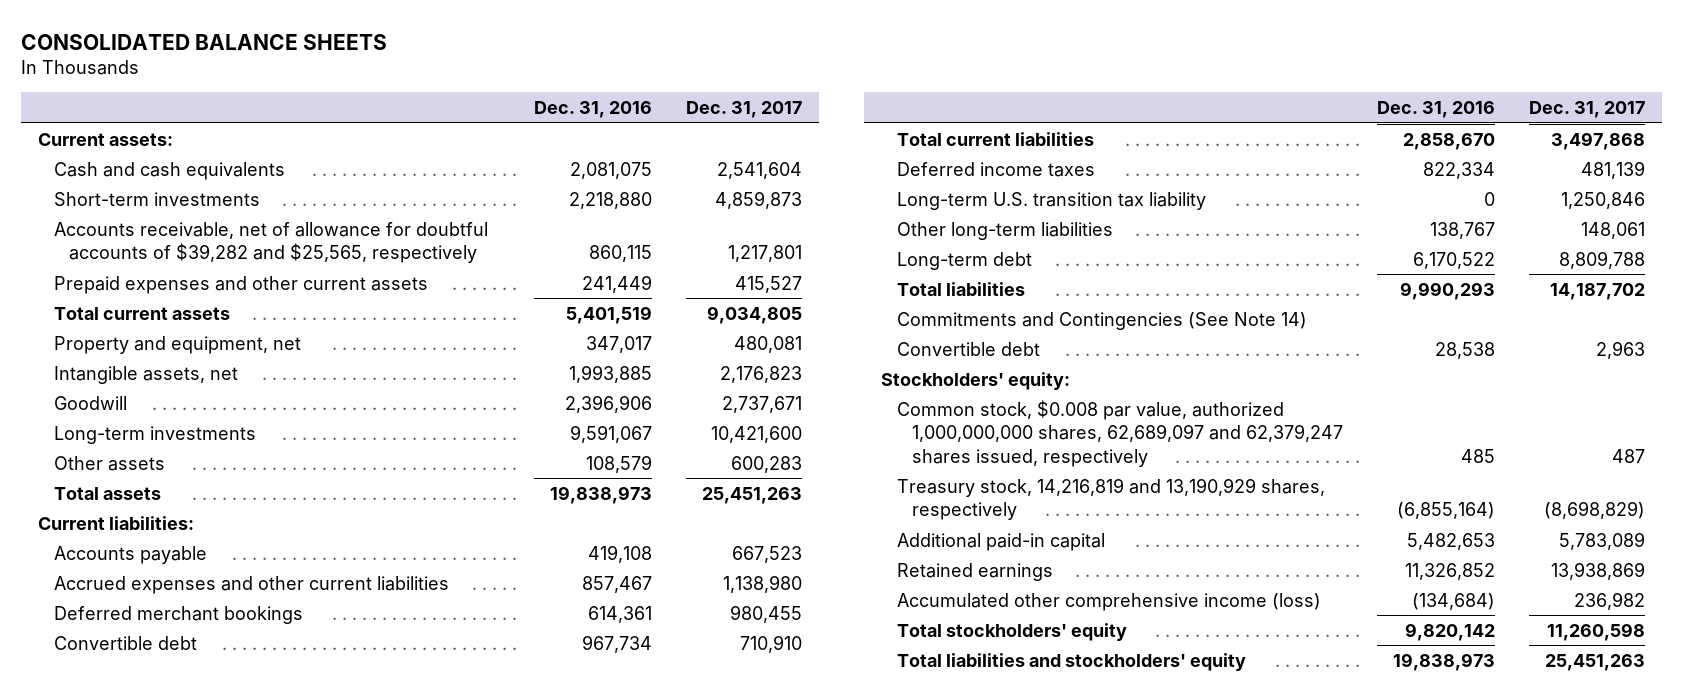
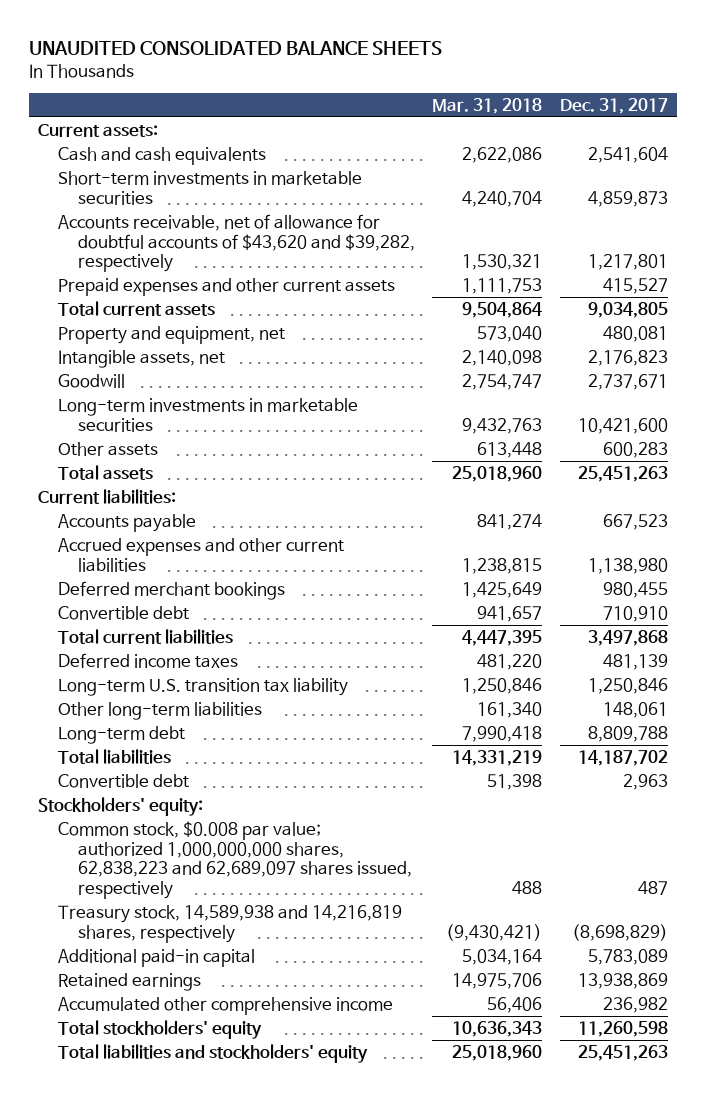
[21,33,388,50] CONSOLIDATED BALANCE SHEETS -> [29,40,443,55] UNAUDITED CONSOLIDATED BALANCE SHEETS
[534,101,653,119] Dec. 31, 2016 -> none
none -> [432,97,543,114] Mar. 31, 2018
[53,191,260,206] Short-term investments -> [57,170,362,205] Short-term investments in marketable securities
[53,221,488,264] Accounts receivable, net of allowance for doubtful accounts of $39,282 and $25,565, respectively -> [57,213,415,273] Accounts receivable, net of allowance for doubtful accounts of $43,620 and $39,282, respectively
[53,425,256,444] Long-term investments -> [57,397,358,432] Long-term investments in marketable securities
[896,311,1307,330] Commitments and Contingencies (See Note 14) -> none
[896,399,1344,467] Common stock, $0.008 par value, authorized 1,000,000,000 shares, 62,689,097 and 62,379,247 shares issued, respectively -> [57,820,412,899] Common stock, $0.008 par value; authorized 1,000,000,000 shares, 62,838,223 and 62,689,097 shares issued, respectively
[896,477,1325,521] Treasury stock, 14,216,819 and 13,190,929 shares, respectively -> [57,904,402,943] Treasury stock, 14,589,938 and 14,216,819 shares, respectively
[896,592,1321,611] Accumulated other comprehensive income (loss) -> [57,996,393,1015] Accumulated other comprehensive income

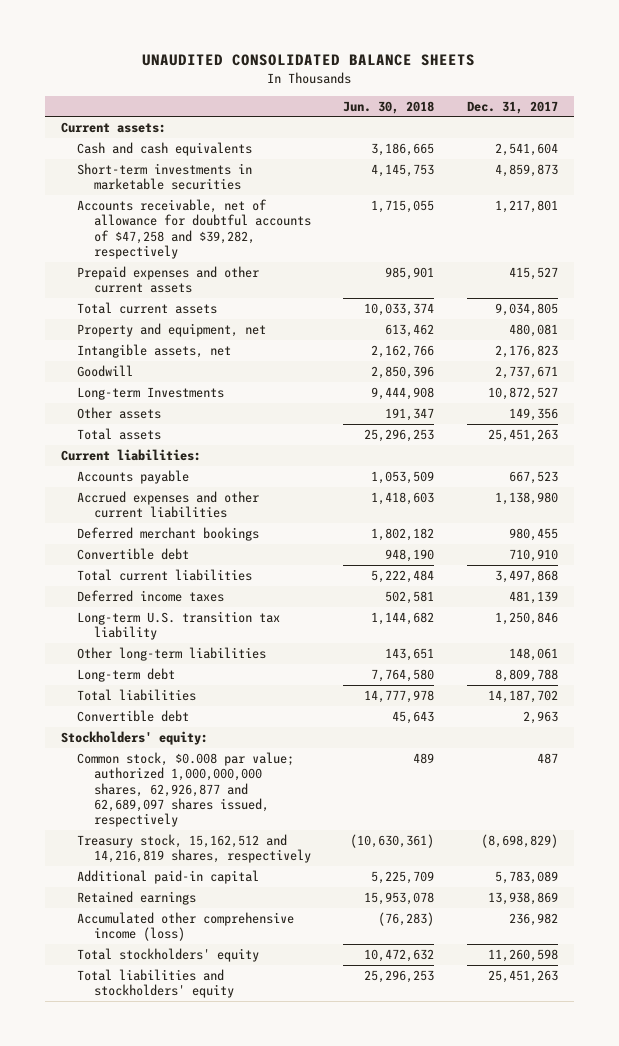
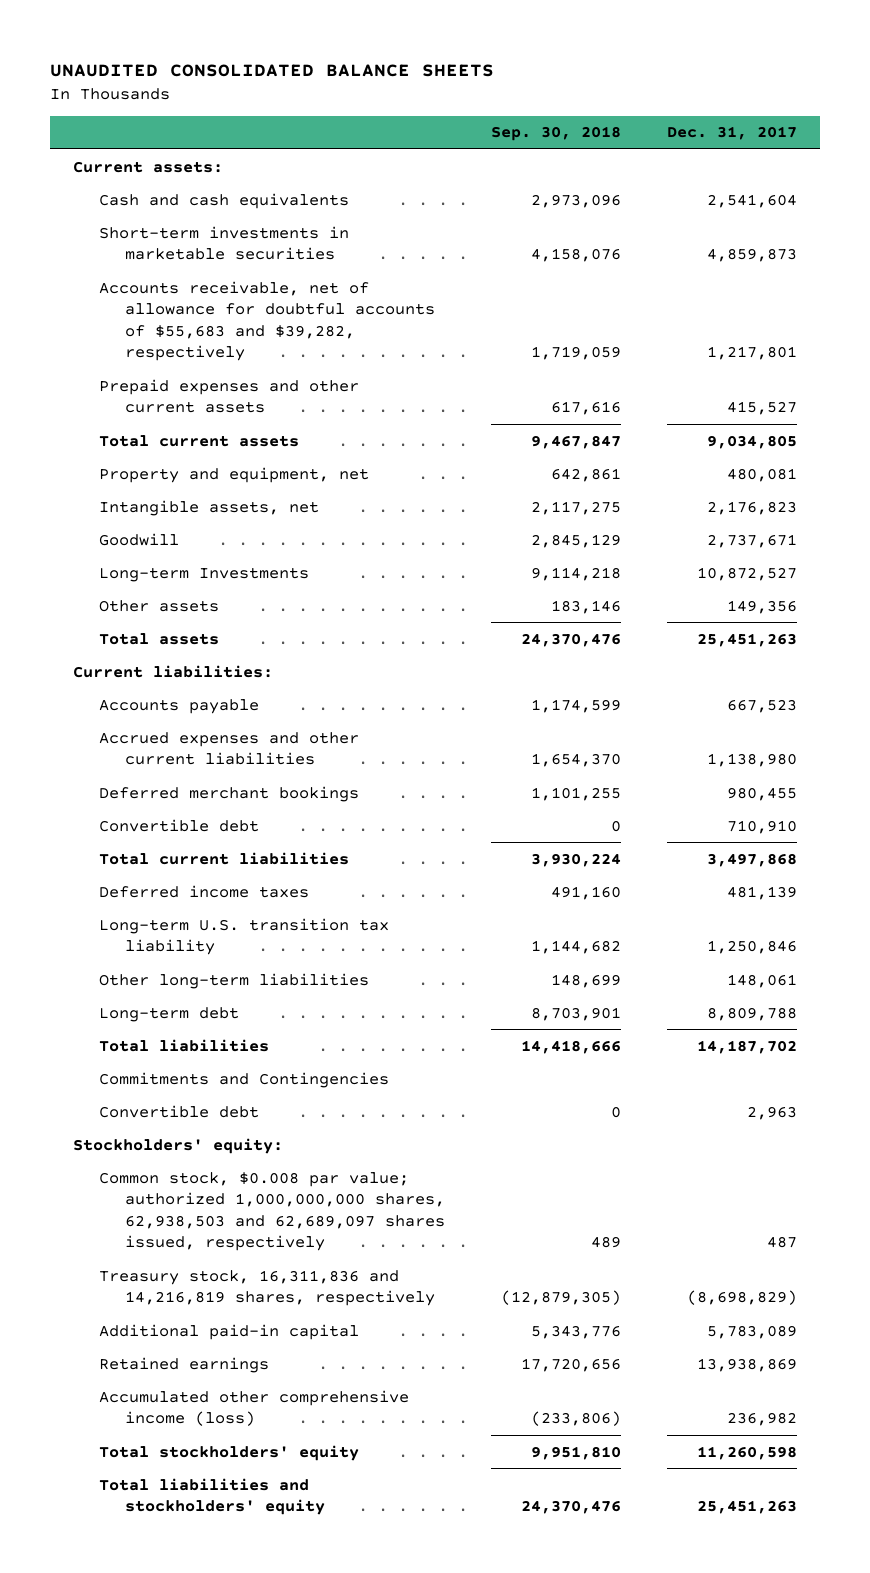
[343,100,435,114] Jun. 30, 2018 -> none
none -> [491,126,622,142] Sep. 30, 2018
[77,199,311,259] Accounts receivable, net of allowance for doubtful accounts of $47,258 and $39,282, respectively -> [98,280,436,362] Accounts receivable, net of allowance for doubtful accounts of $55,683 and $39,282, respectively
none -> [98,1071,389,1088] Commitments and Contingencies
[77,752,295,828] Common stock, $0.008 par value; authorized 1,000,000,000 shares, 62,926,877 and 62,689,097 shares issued, respectively -> [98,1171,446,1252] Common stock, $0.008 par value; authorized 1,000,000,000 shares, 62,938,503 and 62,689,097 shares issued, respectively
[77,834,311,864] Treasury stock, 15,162,512 and 14,216,819 shares, respectively -> [98,1269,436,1307] Treasury stock, 16,311,836 and 14,216,819 shares, respectively

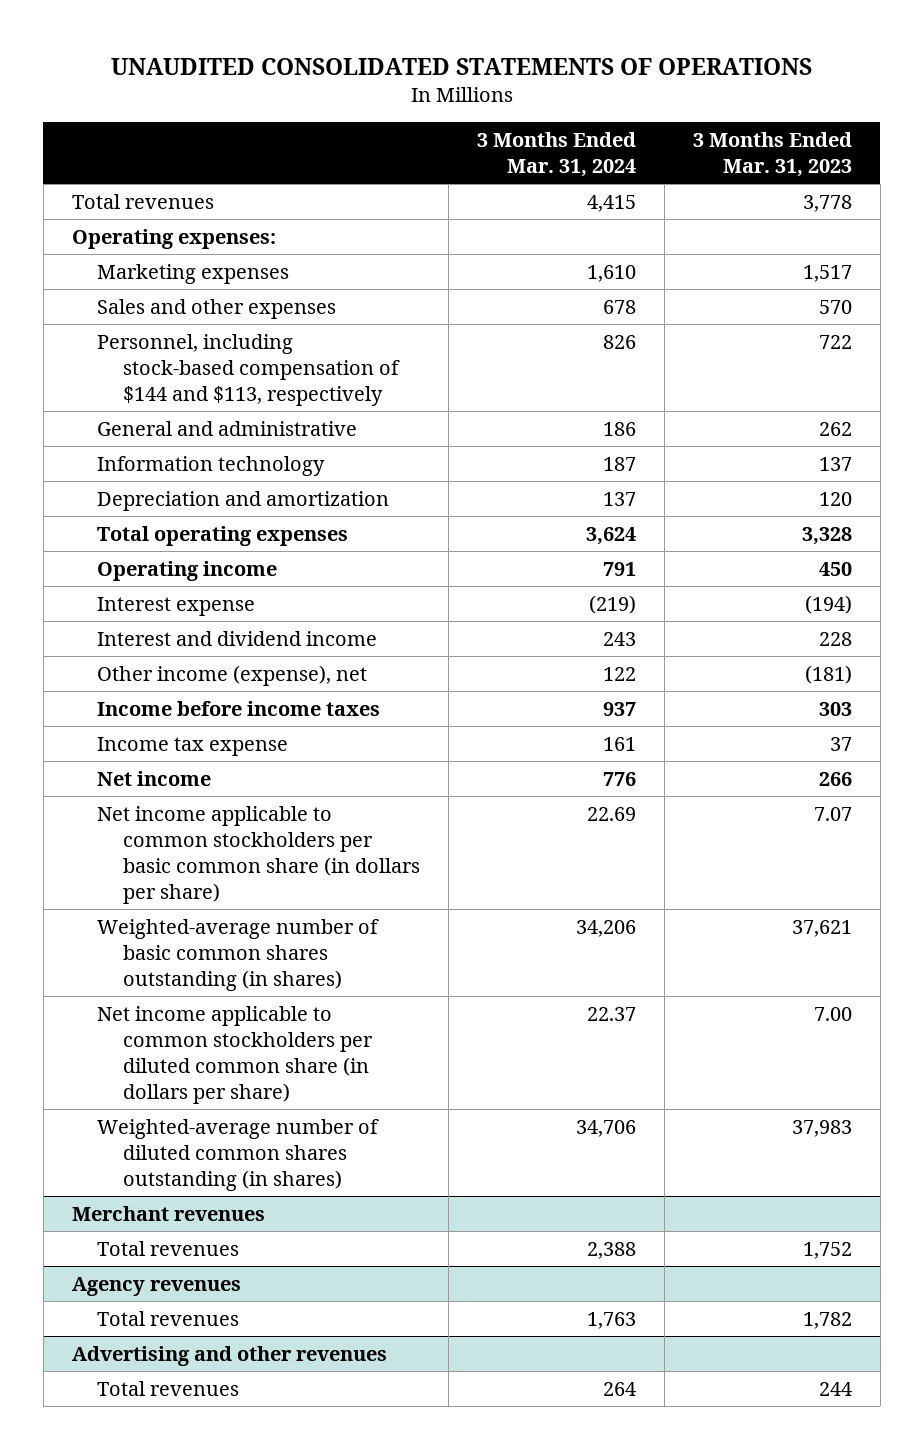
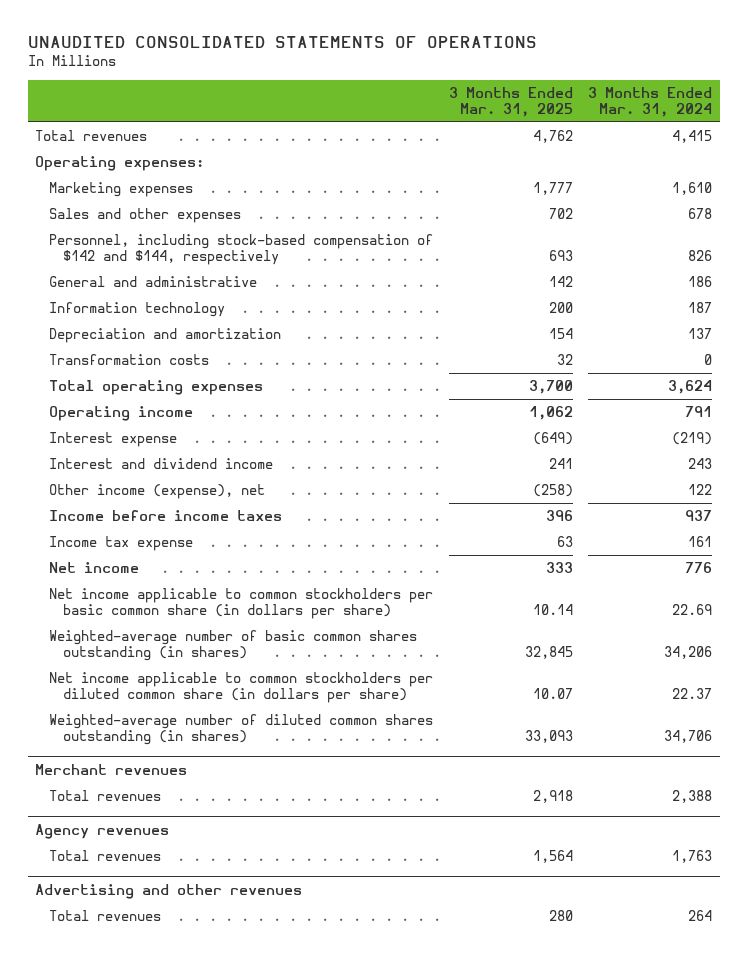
[692,131,852,177] 3 Months Ended Mar. 31, 2023 -> none
none -> [448,86,573,117] 3 Months Ended Mar. 31, 2025
[97,333,400,406] Personnel, including stock-based compensation of $144 and $113, respectively -> [49,234,434,266] Personnel, including stock-based compensation of $142 and $144, respectively
none -> [49,354,210,366] Transformation costs

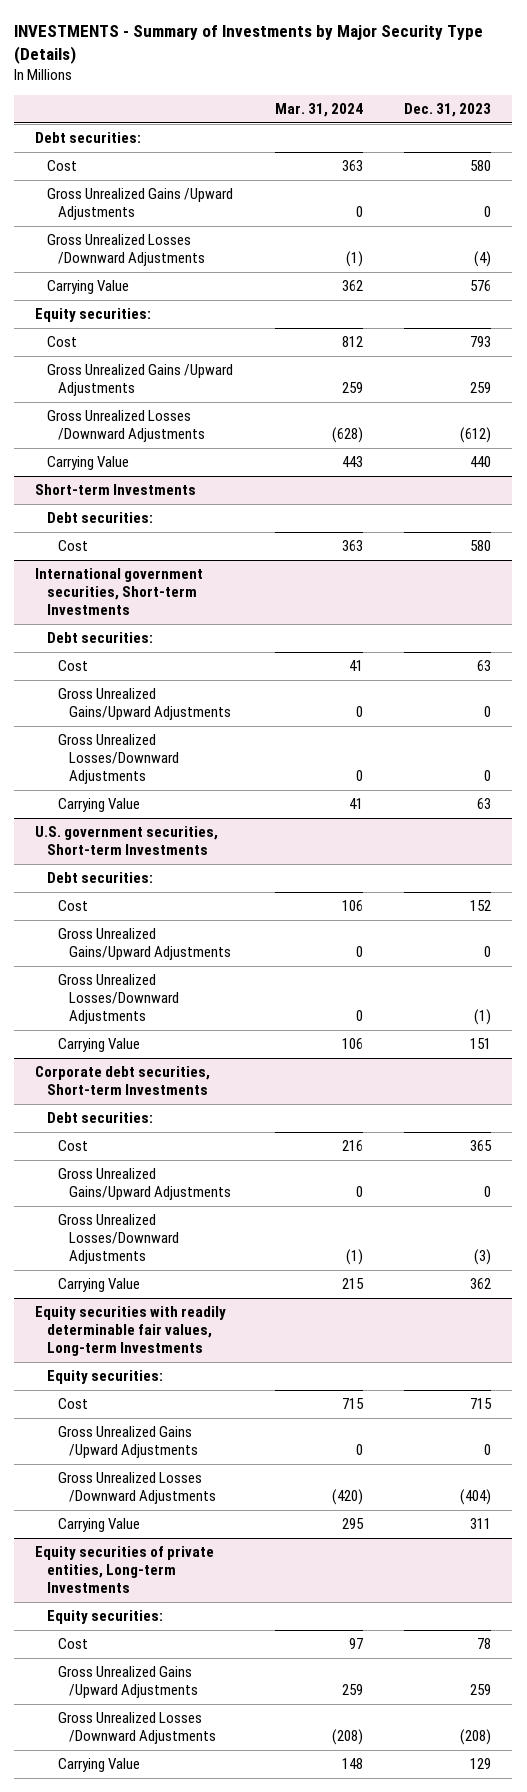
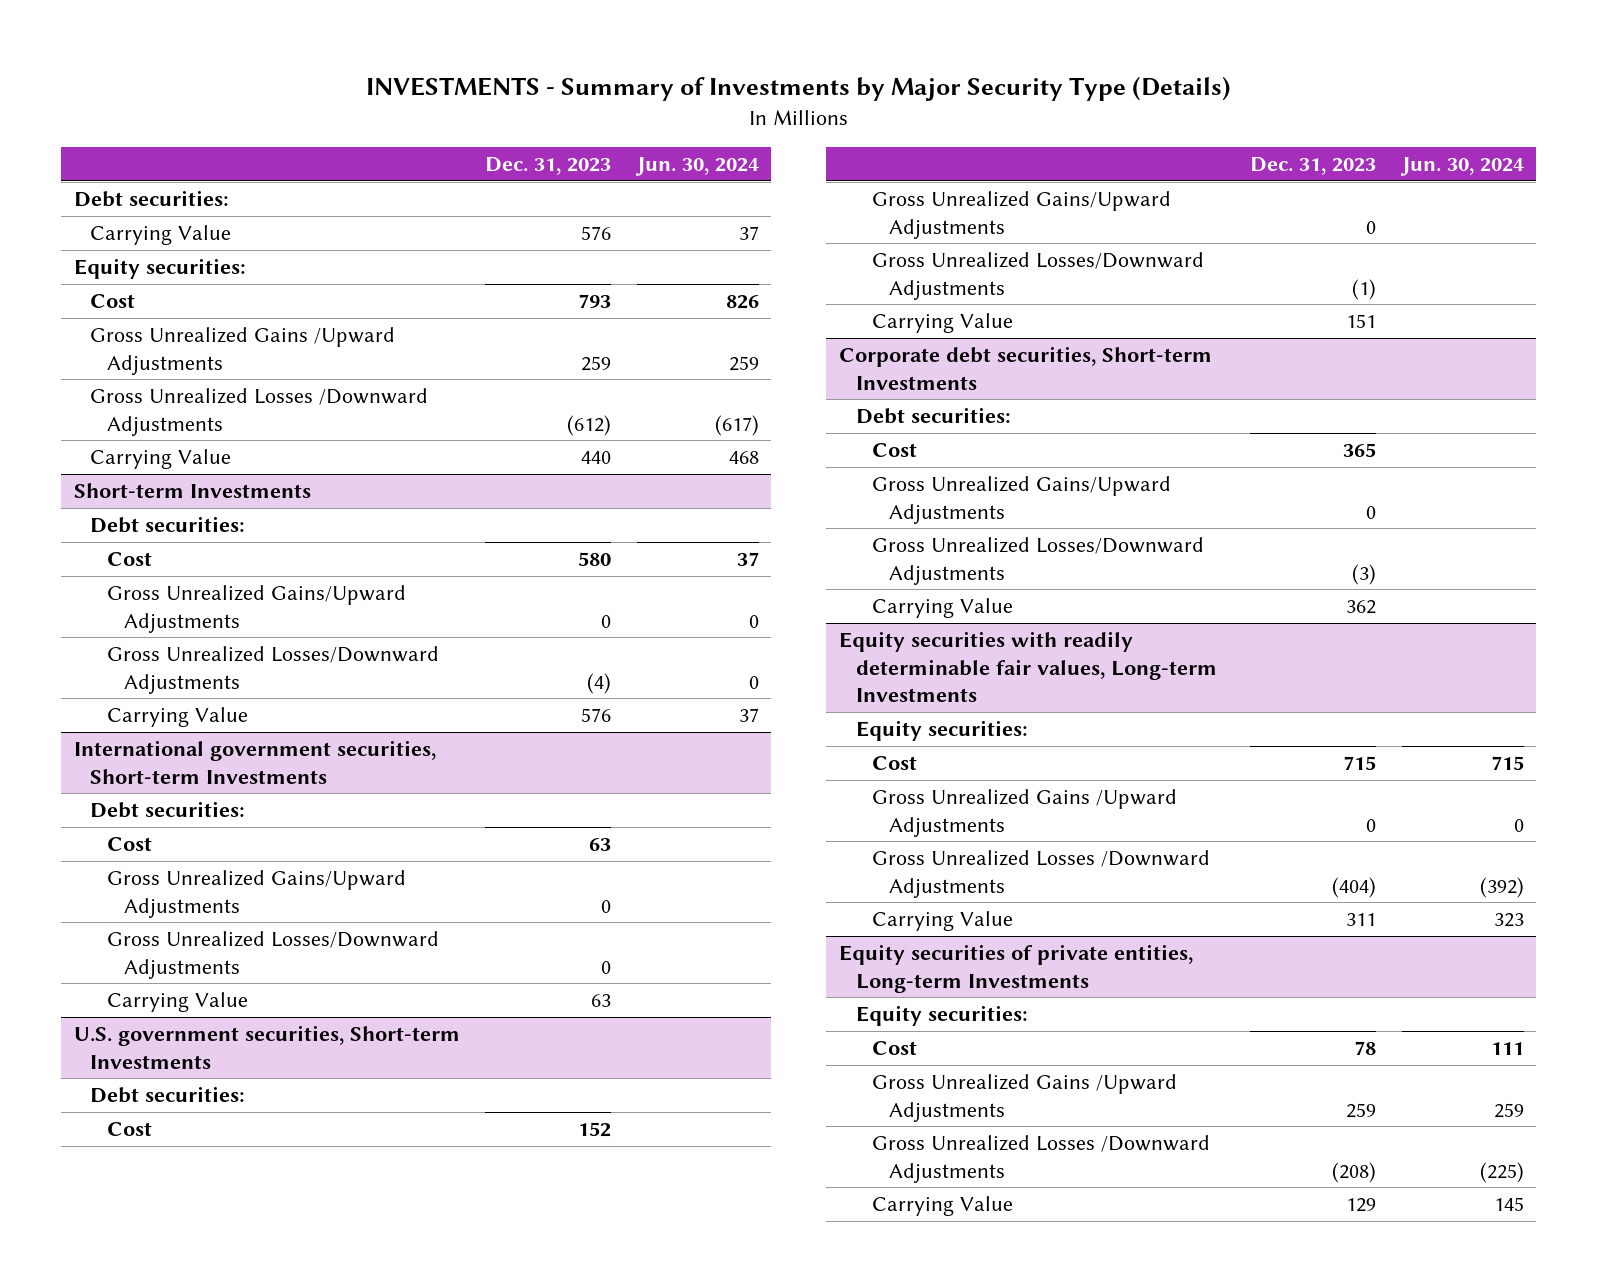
[274,103,363,118] Mar. 31, 2024 -> none
none -> [634,157,759,177] Jun. 30, 2024
[46,160,77,172] Cost -> none
[46,188,233,220] Gross Unrealized Gains /Upward Adjustments -> none
[46,234,206,266] Gross Unrealized Losses /Downward Adjustments -> none
none -> [107,585,407,633] Gross Unrealized Gains/Upward Adjustments
none -> [107,646,440,694] Gross Unrealized Losses/Downward Adjustments
none -> [107,707,249,728] Carrying Value

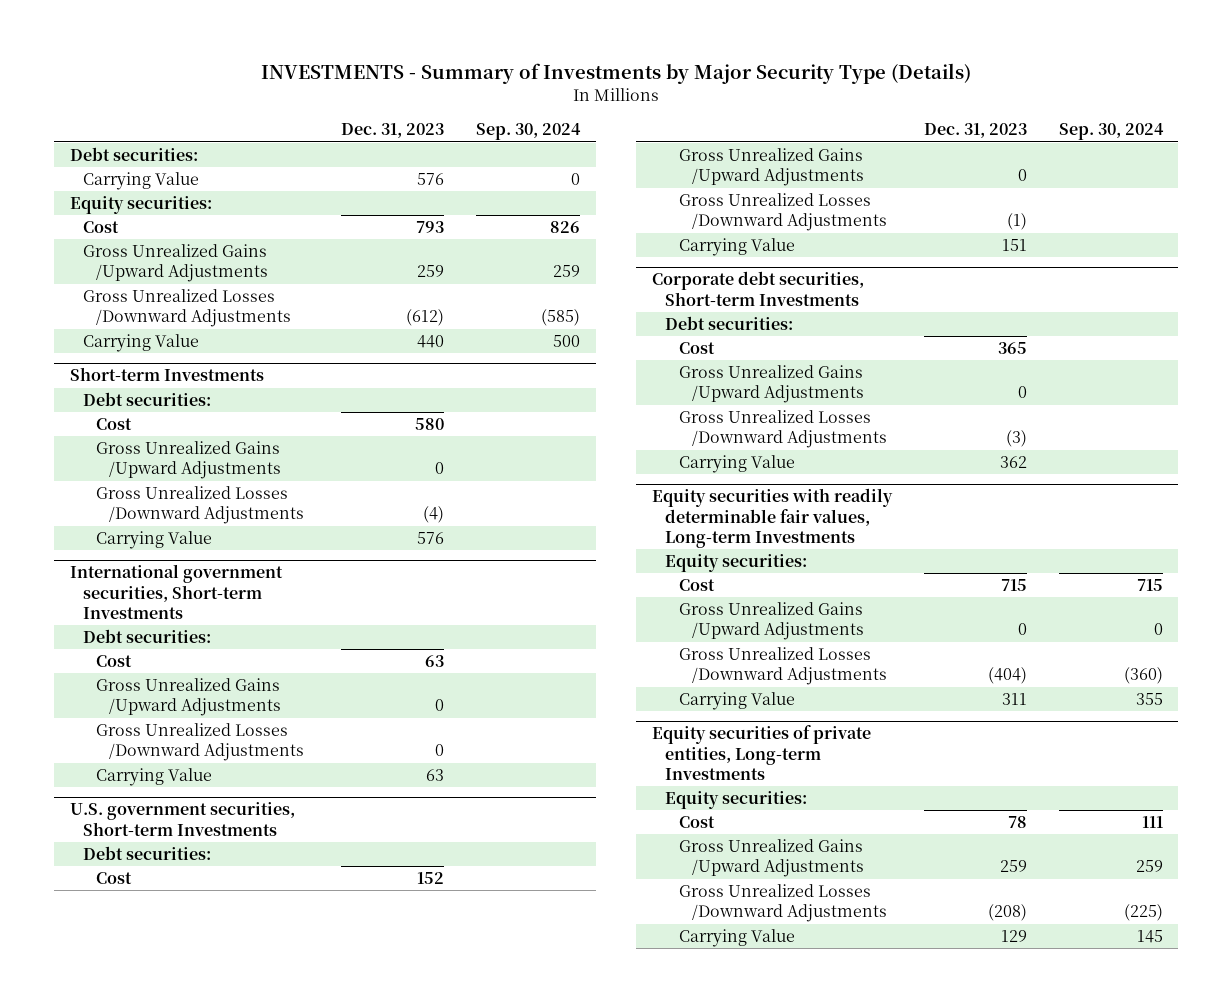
[634,157,759,177] Jun. 30, 2024 -> none
none -> [476,123,582,141] Sep. 30, 2024
[107,585,407,633] Gross Unrealized Gains/Upward Adjustments -> [96,441,282,480] Gross Unrealized Gains /Upward Adjustments
[107,646,440,694] Gross Unrealized Losses/Downward Adjustments -> [96,486,305,525] Gross Unrealized Losses /Downward Adjustments
[107,870,407,918] Gross Unrealized Gains/Upward Adjustments -> [96,678,282,717] Gross Unrealized Gains /Upward Adjustments
[107,931,440,979] Gross Unrealized Losses/Downward Adjustments -> [96,723,305,762] Gross Unrealized Losses /Downward Adjustments
[872,191,1172,239] Gross Unrealized Gains/Upward Adjustments -> [678,148,864,187] Gross Unrealized Gains /Upward Adjustments
[872,252,1205,300] Gross Unrealized Losses/Downward Adjustments -> [678,193,887,232] Gross Unrealized Losses /Downward Adjustments
[872,476,1172,524] Gross Unrealized Gains/Upward Adjustments -> [678,365,864,404] Gross Unrealized Gains /Upward Adjustments
[872,537,1205,585] Gross Unrealized Losses/Downward Adjustments -> [678,410,887,449] Gross Unrealized Losses /Downward Adjustments

